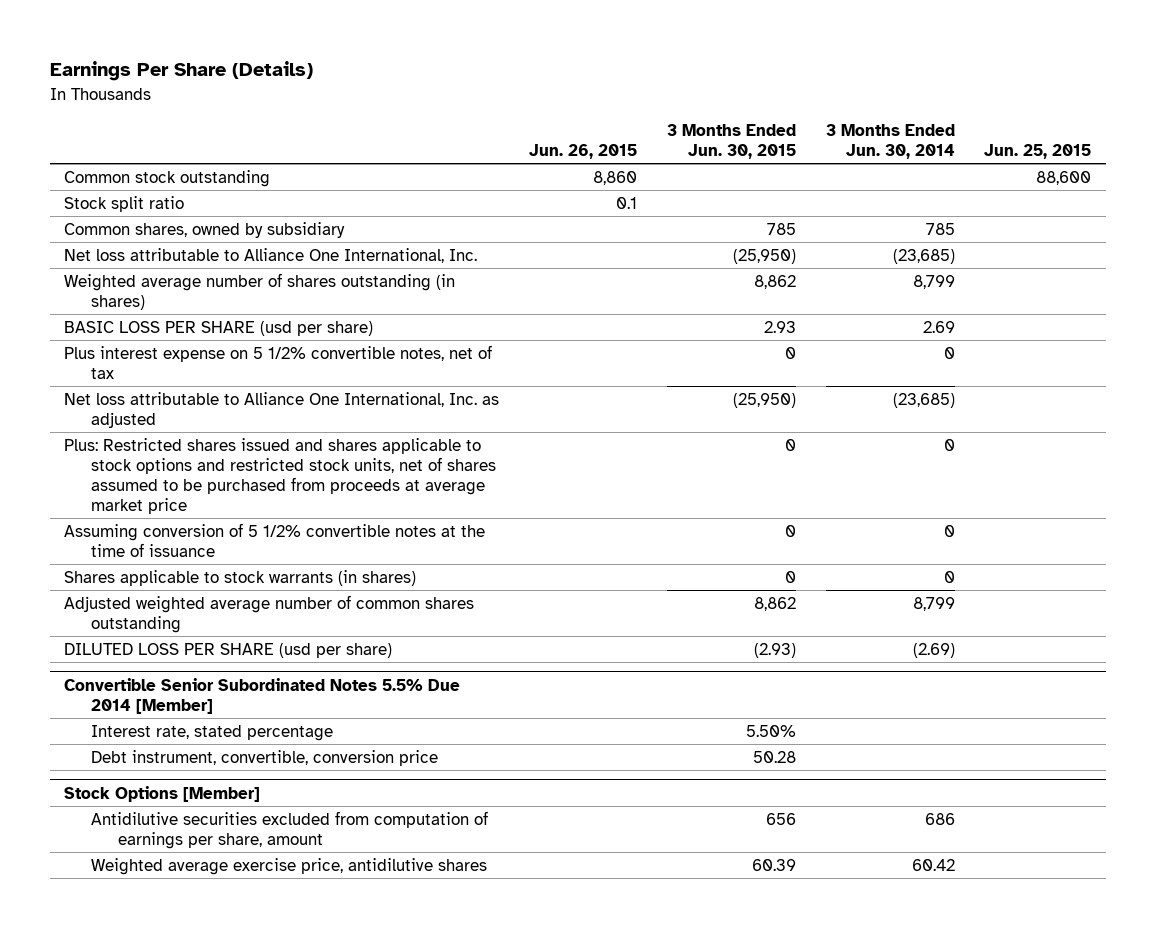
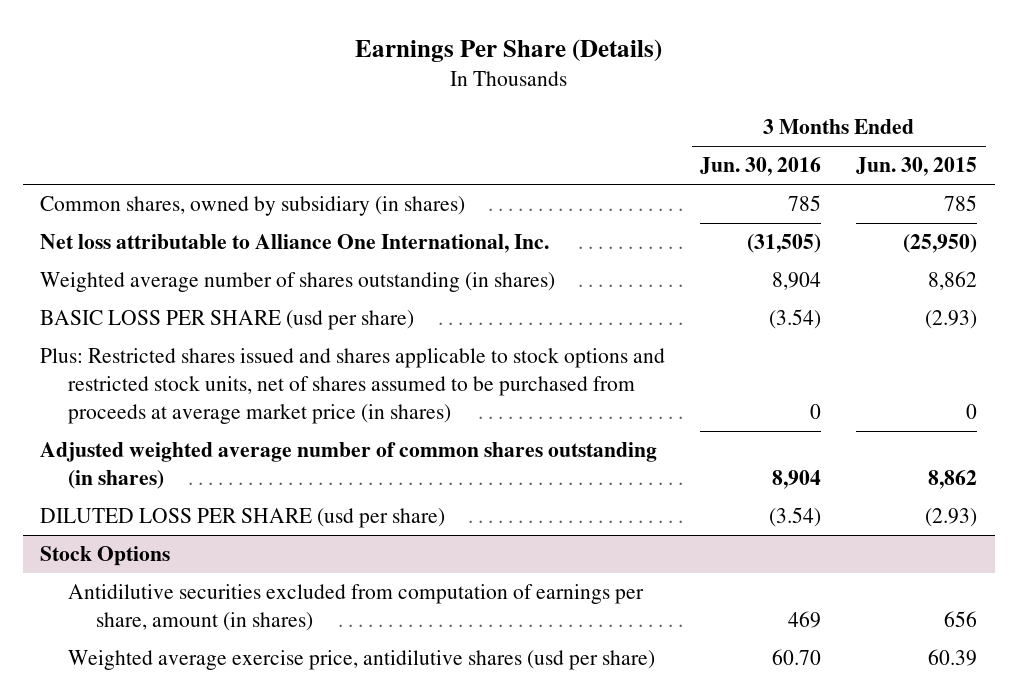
[529,143,638,159] Jun. 26, 2015 -> none
[825,123,955,159] 3 Months Ended Jun. 30, 2014 -> none
[984,143,1092,159] Jun. 25, 2015 -> none
none -> [700,157,822,177] Jun. 30, 2016
[64,170,271,188] Common stock outstanding -> none
[64,196,185,213] Stock split ratio -> none
[64,222,346,239] Common shares, owned by subsidiary -> [40,196,466,217] Common shares, owned by subsidiary (in shares)
[64,345,493,379] Plus interest expense on 5 1/2% convertible notes, net of tax -> none
[64,392,500,428] Net loss attributable to Alliance One International, Inc. as adjusted -> none
[64,523,486,557] Assuming conversion of 5 1/2% convertible notes at the time of issuance -> none
[64,570,417,587] Shares applicable to stock warrants (in shares) -> none
[763,321,796,334] 2.93 -> [925,310,978,330] (2.93)
[64,438,497,514] Plus: Restricted shares issued and shares applicable to stock options and restricted stock units, net of shares assumed to be purchased from proceeds at average market price -> [40,348,666,424] Plus: Restricted shares issued and shares applicable to stock options and restricted stock units, net of shares assumed to be purchased from proceeds at average market price (in shares)
[64,595,475,633] Adjusted weighted average number of common shares outstanding -> [40,442,658,490] Adjusted weighted average number of common shares outstanding (in shares)
[64,678,461,714] Convertible Senior Subordinated Notes 5.5% Due 2014 [Member] -> none
[91,725,334,742] Interest rate, stated percentage -> none
[91,750,439,767] Debt instrument, convertible, conversion price -> none
[64,786,261,803] Stock Options [Member] -> [40,546,171,567] Stock Options
[91,811,489,849] Antidilutive securities excluded from computation of earnings per share, amount -> [68,584,645,632] Antidilutive securities excluded from computation of earnings per share, amount (in shares)
[91,858,488,876] Weighted average exercise price, antidilutive shares -> [68,650,656,671] Weighted average exercise price, antidilutive shares (usd per share)

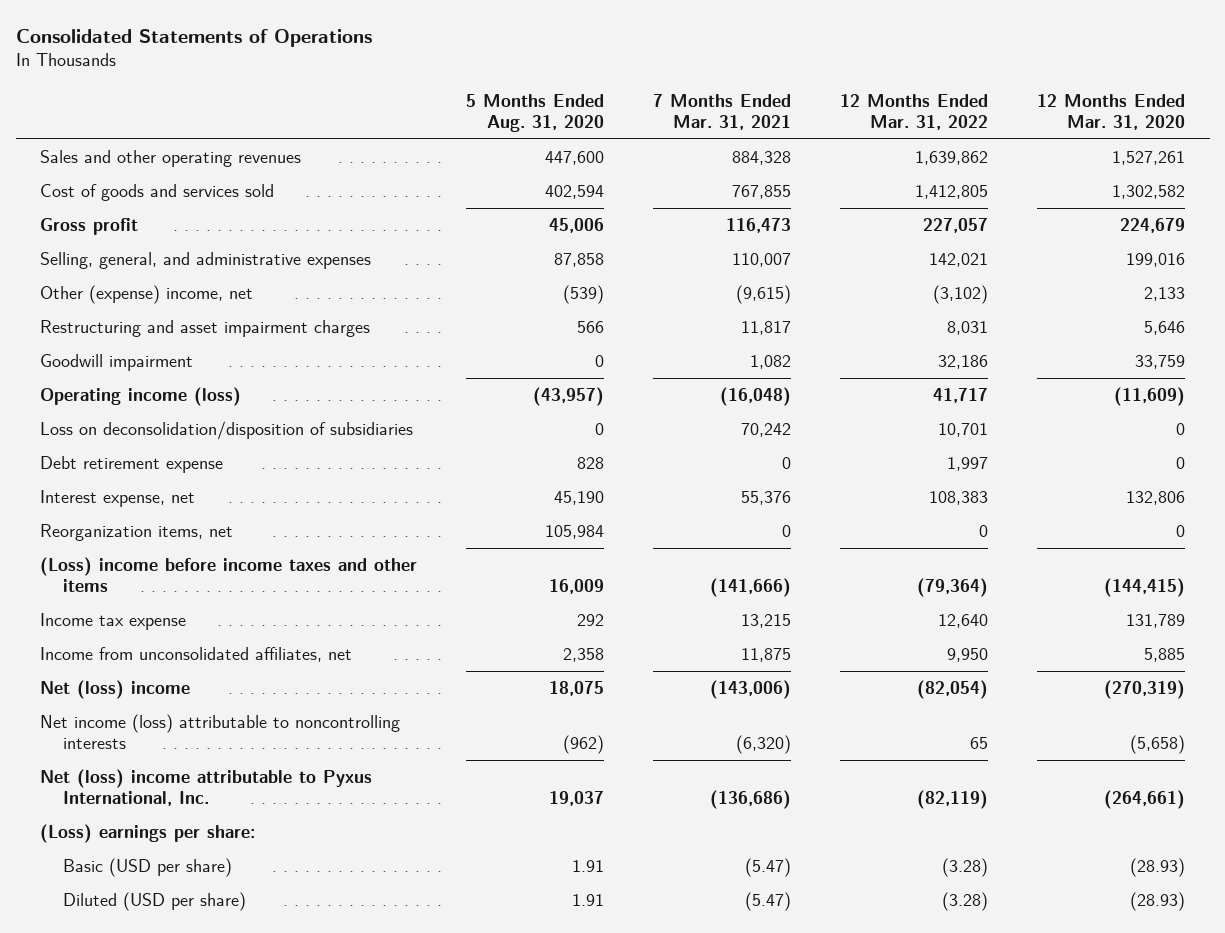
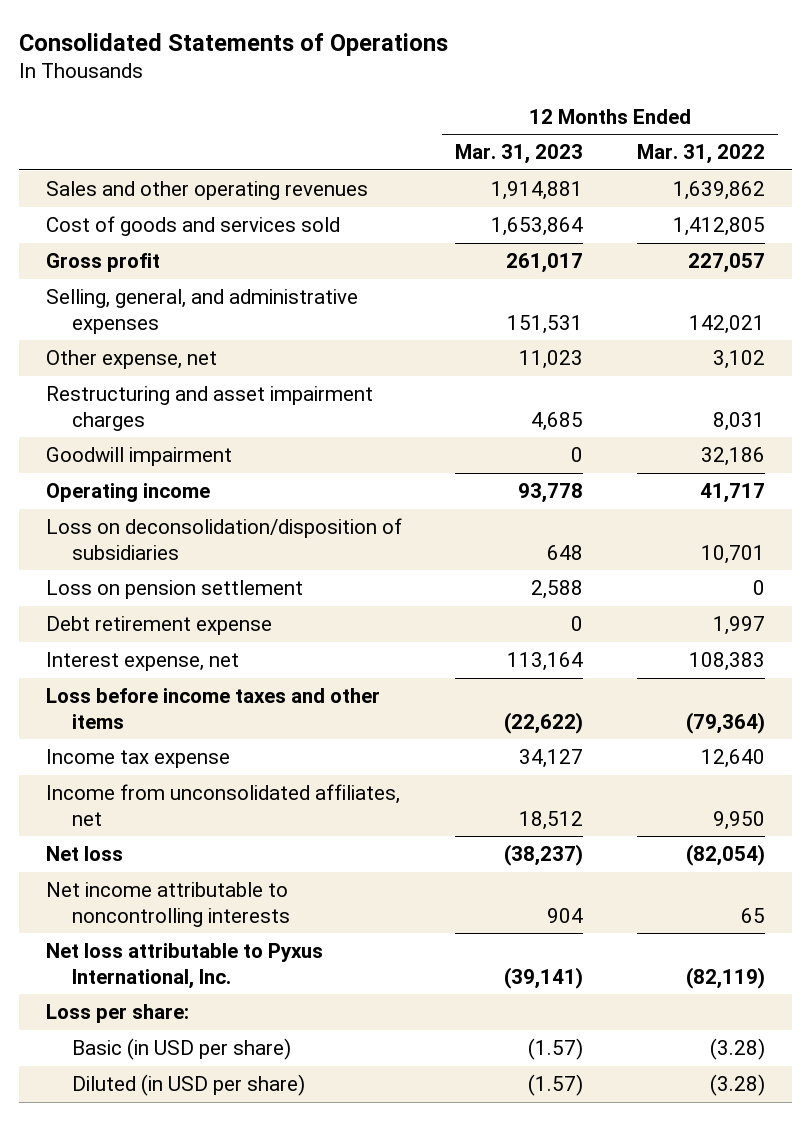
[466,94,605,132] 5 Months Ended Aug. 31, 2020 -> none
[653,94,792,130] 7 Months Ended Mar. 31, 2021 -> none
[1037,94,1186,130] 12 Months Ended Mar. 31, 2020 -> none
none -> [455,144,584,165] Mar. 31, 2023
[40,285,254,305] Other (expense) income, net -> [45,350,217,370] Other expense, net
[933,285,989,305] (3,102) -> [712,350,765,370] 3,102
[40,387,242,407] Operating income (loss) -> [45,483,210,503] Operating income
none -> [45,580,303,600] Loss on pension settlement
[40,524,234,542] Reorganization items, net -> none
[40,557,418,592] (Loss) income before income taxes and other items -> [45,688,380,729] Loss before income taxes and other items
[40,680,191,700] Net (loss) income -> [45,846,123,862] Net loss
[40,714,401,749] Net income (loss) attributable to noncontrolling interests -> [45,882,291,927] Net income attributable to noncontrolling interests
[40,769,373,806] Net (loss) income attributable to Pyxus International, Inc. -> [45,943,323,989] Net loss attributable to Pyxus International, Inc.
[40,824,256,844] (Loss) earnings per share: -> [45,1004,189,1024] Loss per share:
[62,858,232,878] Basic (USD per share) -> [72,1038,292,1061] Basic (in USD per share)
[62,892,246,912] Diluted (USD per share) -> [72,1074,306,1097] Diluted (in USD per share)

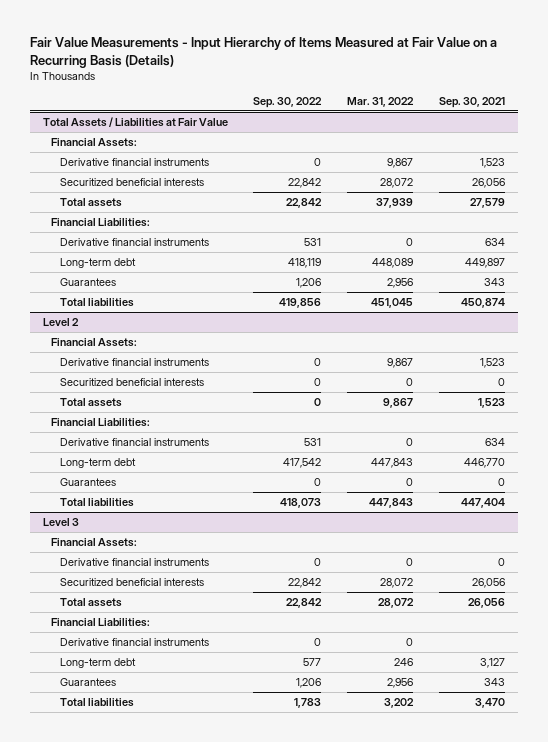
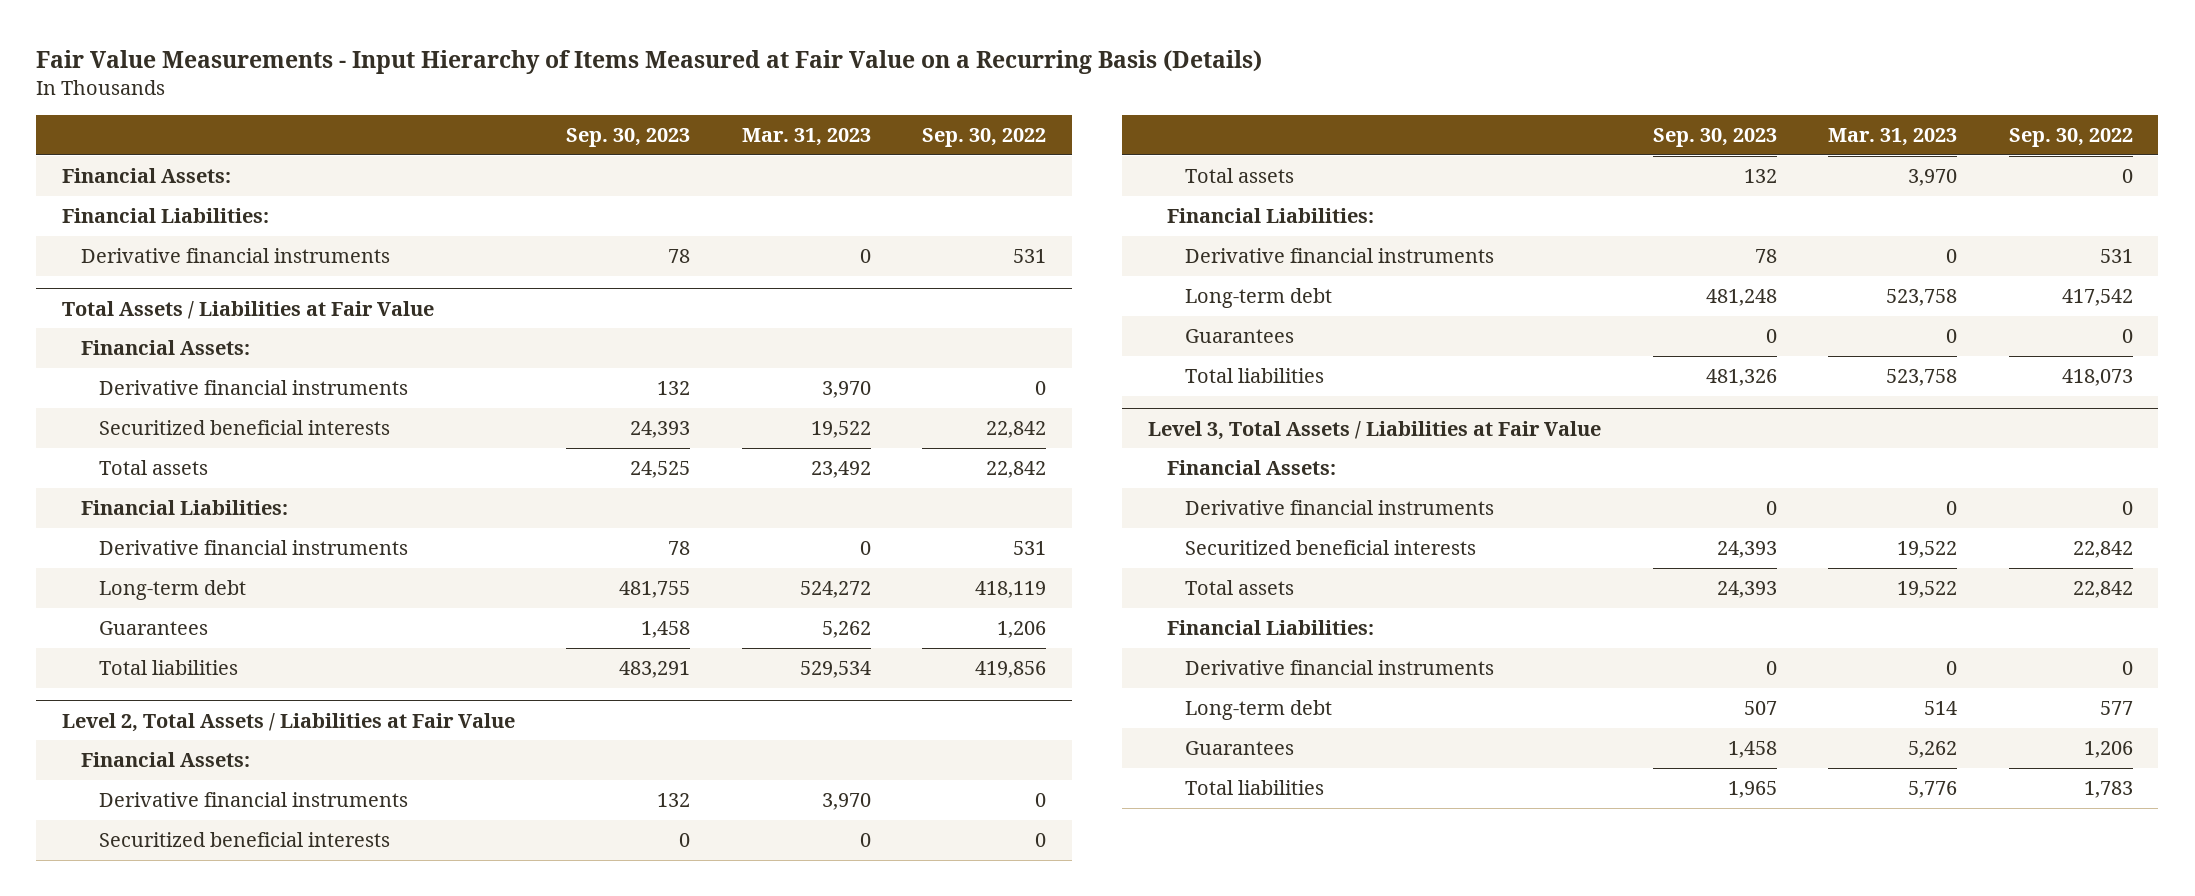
[347,96,415,107] Mar. 31, 2022 -> none
[438,96,505,108] Sep. 30, 2021 -> none
none -> [566,128,691,148] Sep. 30, 2023
none -> [741,128,871,147] Mar. 31, 2023
none -> [62,168,232,184] Financial Assets:
none -> [62,208,270,224] Financial Liabilities:
none -> [80,248,390,264] Derivative financial instruments
[42,318,79,327] Level 2 -> none
none -> [62,712,516,732] Level 2, Total Assets / Liabilities at Fair Value
[42,518,79,527] Level 3 -> none
none -> [1148,420,1602,440] Level 3, Total Assets / Liabilities at Fair Value

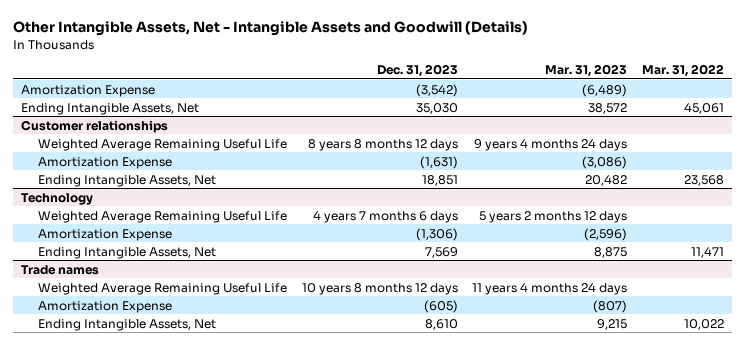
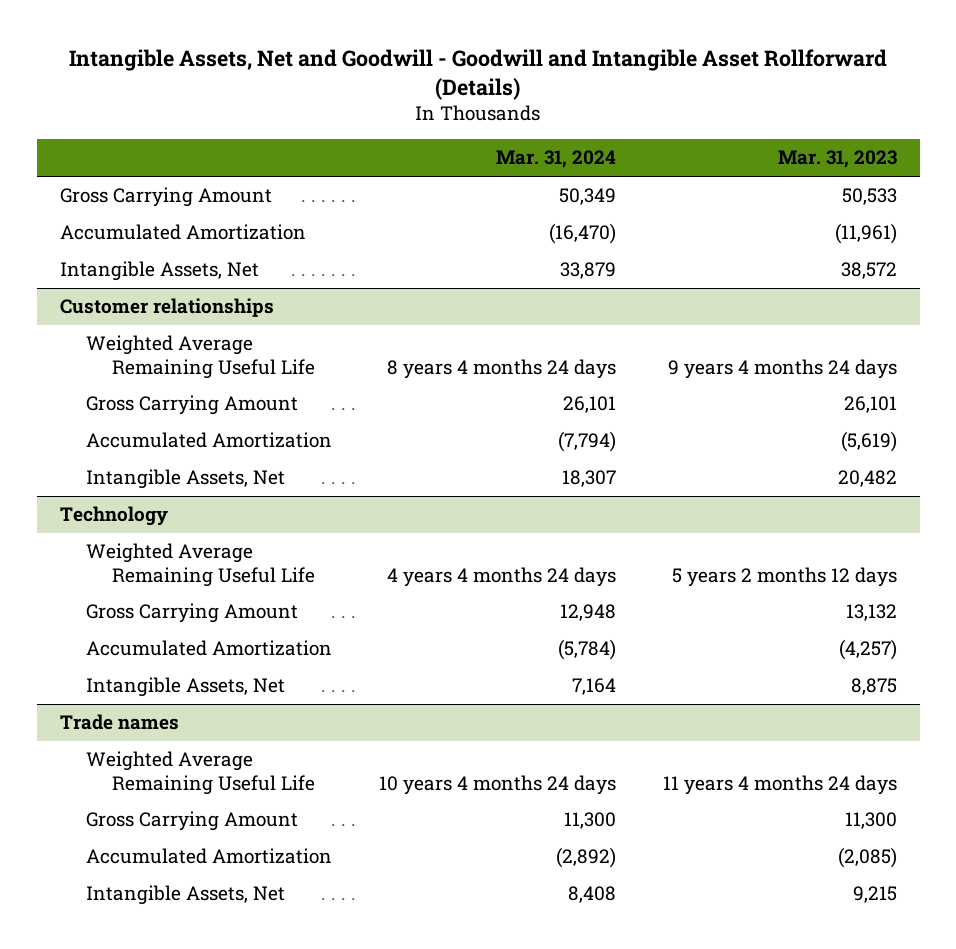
[13,21,529,37] Other Intangible Assets, Net - Intangible Assets and Goodwill (Details) -> [69,48,888,100] Intangible Assets, Net and Goodwill - Goodwill and Intangible Asset Rollforward (Details)
[376,64,458,78] Dec. 31, 2023 -> none
[642,64,725,78] Mar. 31, 2022 -> none
none -> [495,150,616,169] Mar. 31, 2024
none -> [59,187,272,208] Gross Carrying Amount
[20,84,155,97] Amortization Expense -> [59,224,306,241] Accumulated Amortization
[582,83,628,97] (6,489) -> [834,223,897,245] (11,961)
[20,102,199,115] Ending Intangible Assets, Net -> [59,261,259,282] Intangible Assets, Net
none -> [86,395,299,416] Gross Carrying Amount
[37,156,172,169] Amortization Expense -> [86,432,333,449] Accumulated Amortization
[582,155,628,169] (3,086) -> [840,431,897,453] (5,619)
[37,174,216,187] Ending Intangible Assets, Net -> [86,469,286,490] Intangible Assets, Net
none -> [86,603,299,624] Gross Carrying Amount
[37,228,172,241] Amortization Expense -> [86,640,333,657] Accumulated Amortization
[584,227,628,241] (2,596) -> [838,639,897,661] (4,257)
[37,246,216,259] Ending Intangible Assets, Net -> [86,677,286,698] Intangible Assets, Net
none -> [86,811,299,832] Gross Carrying Amount
[37,300,172,313] Amortization Expense -> [86,848,333,865] Accumulated Amortization
[593,299,628,313] (807) -> [837,847,897,869] (2,085)
[37,318,216,331] Ending Intangible Assets, Net -> [86,885,286,906] Intangible Assets, Net

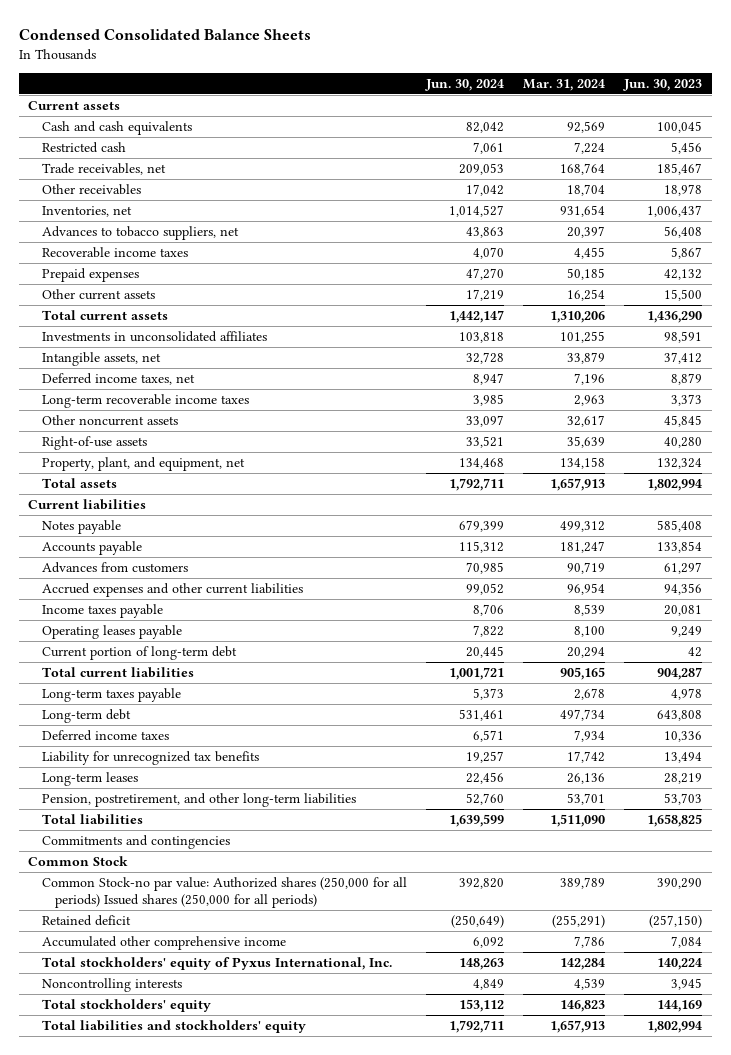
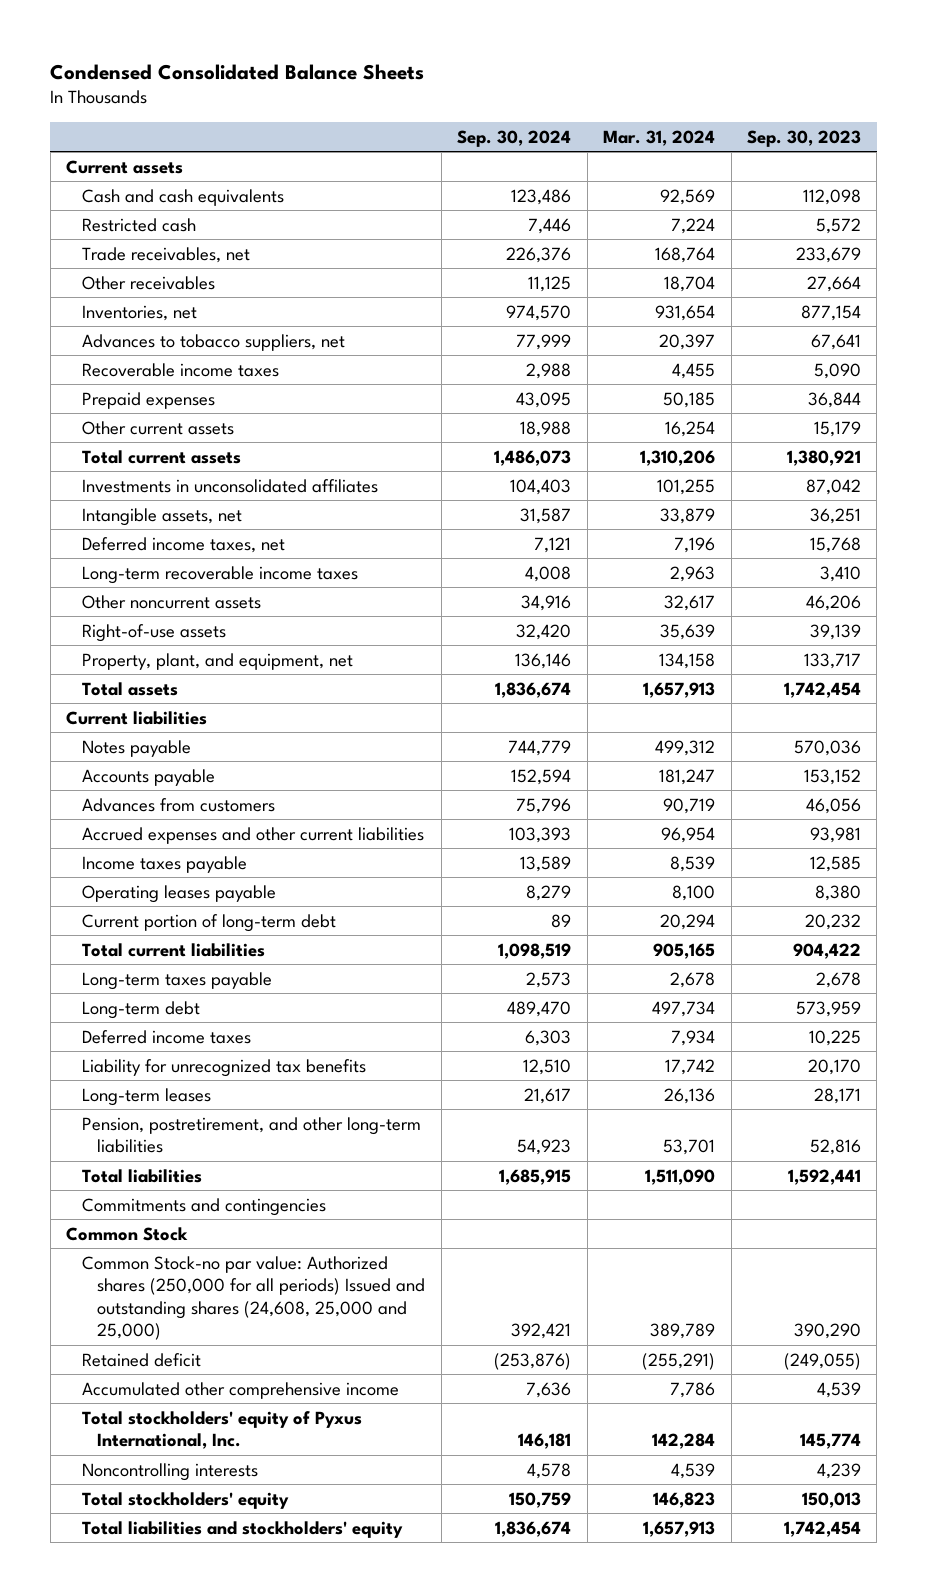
[424,78,504,91] Jun. 30, 2024 -> none
[623,78,703,91] Jun. 30, 2023 -> none
none -> [457,129,572,147] Sep. 30, 2024
none -> [746,129,861,147] Sep. 30, 2023
[41,877,407,909] Common Stock-no par value: Authorized shares (250,000 for all periods) Issued shares (250,000 for all periods) -> [81,1255,426,1341] Common Stock-no par value: Authorized shares (250,000 for all periods) Issued and outstanding shares (24,608, 25,000 and 25,000)

